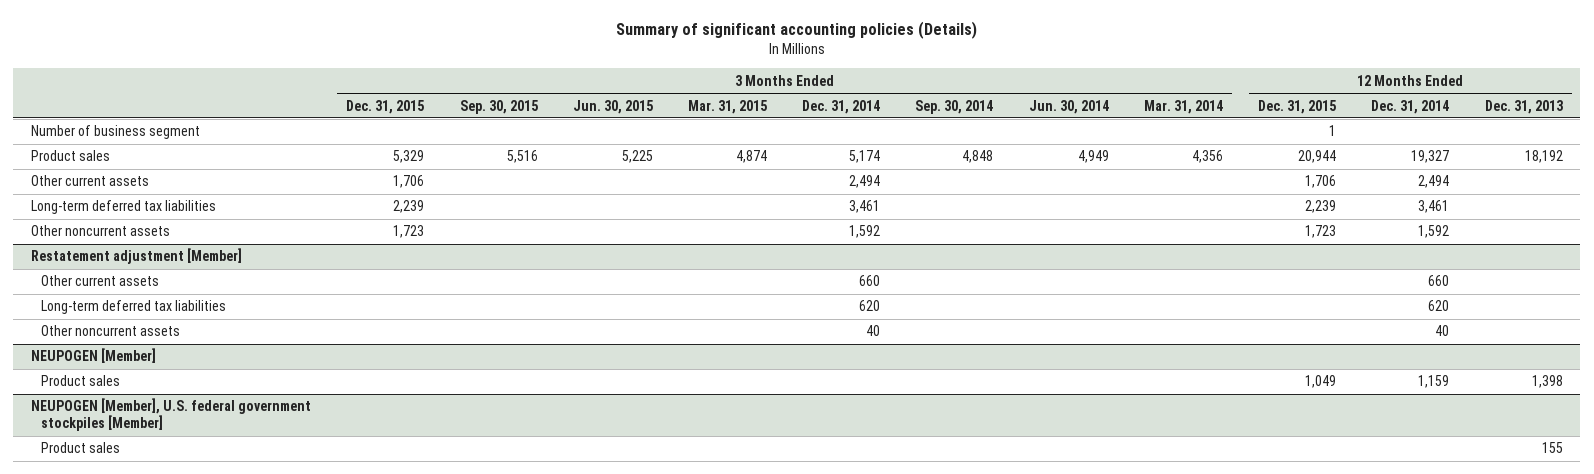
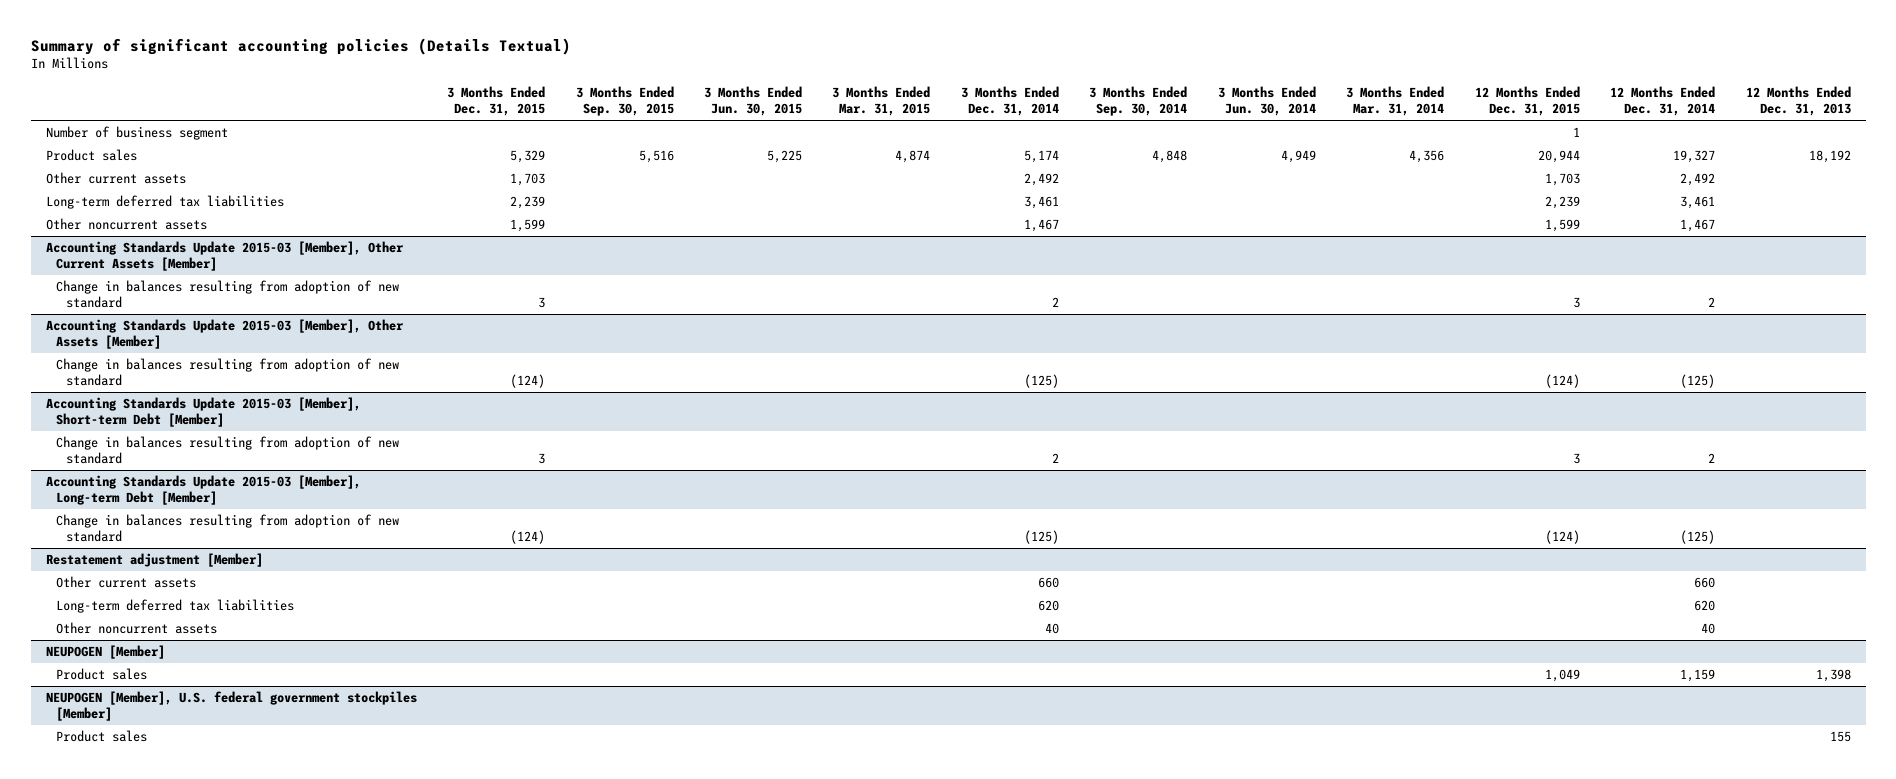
[615,21,977,40] Summary of significant accounting policies (Details) -> [30,37,571,55] Summary of significant accounting policies (Details Textual)
[393,175,425,189] 1,706 -> [510,173,546,187] 1,703
[849,175,881,189] 2,494 -> [1023,173,1059,187] 2,492
[1305,175,1337,189] 1,706 -> [1544,173,1580,187] 1,703
[1418,175,1450,189] 2,494 -> [1680,173,1716,187] 2,492
[393,225,425,239] 1,723 -> [510,219,546,233] 1,599
[849,225,881,239] 1,592 -> [1023,219,1059,233] 1,467
[1305,225,1337,239] 1,723 -> [1544,219,1580,233] 1,599
[1418,225,1450,239] 1,592 -> [1680,219,1716,233] 1,467
none -> [45,241,404,272] Accounting Standards Update 2015-03 [Member], Other Current Assets [Member]
none -> [55,280,399,309] Change in balances resulting from adoption of new standard
none -> [45,319,404,350] Accounting Standards Update 2015-03 [Member], Other Assets [Member]
none -> [55,358,399,387] Change in balances resulting from adoption of new standard
none -> [45,397,361,428] Accounting Standards Update 2015-03 [Member], Short-term Debt [Member]
none -> [55,436,399,465] Change in balances resulting from adoption of new standard
none -> [45,475,361,506] Accounting Standards Update 2015-03 [Member], Long-term Debt [Member]
none -> [55,514,399,543] Change in balances resulting from adoption of new standard

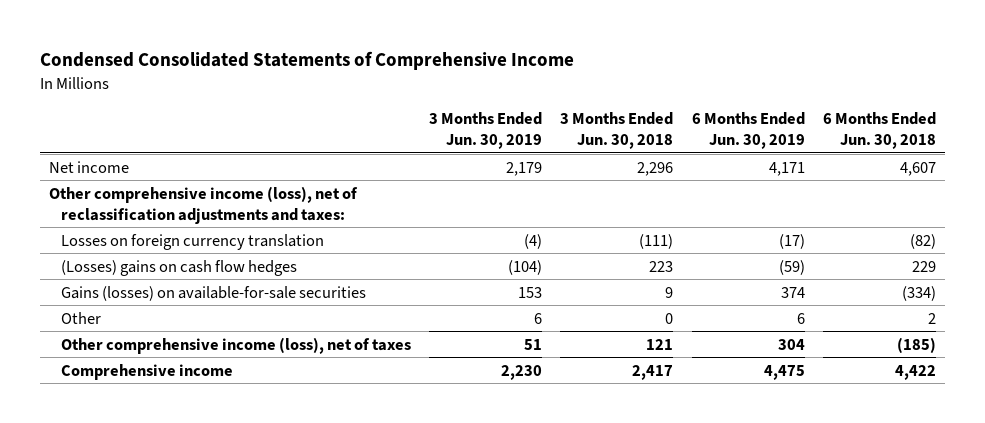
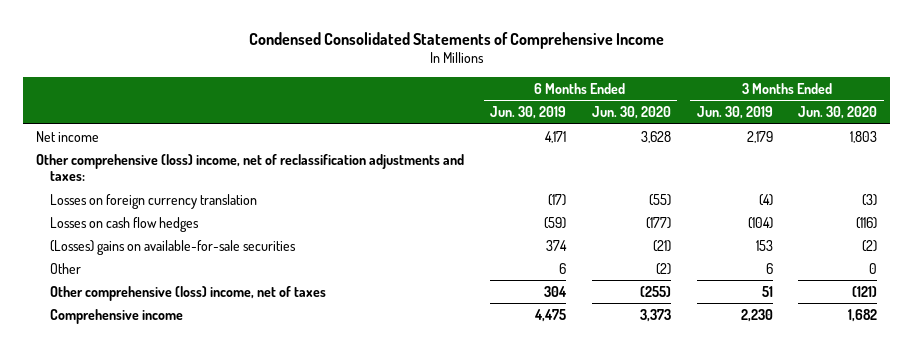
[560,111,674,149] 3 Months Ended Jun. 30, 2018 -> none
[822,111,936,149] 6 Months Ended Jun. 30, 2018 -> none
none -> [591,105,671,119] Jun. 30, 2020
none -> [798,105,878,119] Jun. 30, 2020
[49,185,359,224] Other comprehensive income (loss), net of reclassification adjustments and taxes: -> [36,153,465,182] Other comprehensive (loss) income, net of reclassification adjustments and taxes:
[61,259,298,276] (Losses) gains on cash flow hedges -> [50,216,200,232] Losses on cash flow hedges
[61,285,367,301] Gains (losses) on available-for-sale securities -> [50,239,297,255] (Losses) gains on available-for-sale securities
[61,336,412,354] Other comprehensive income (loss), net of taxes -> [50,285,327,301] Other comprehensive (loss) income, net of taxes

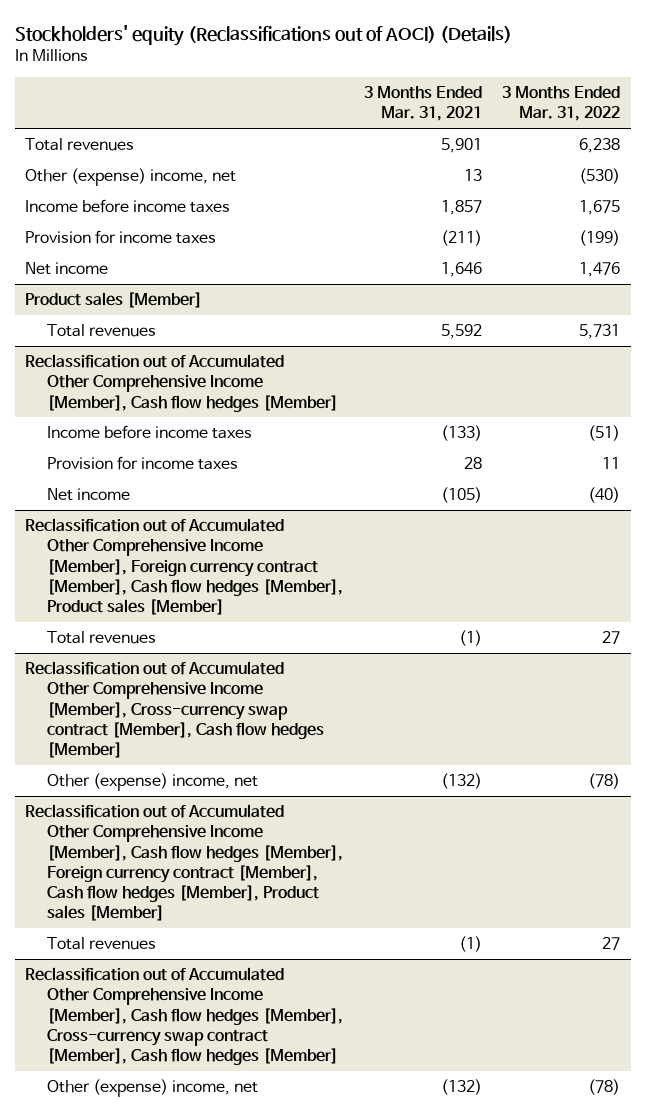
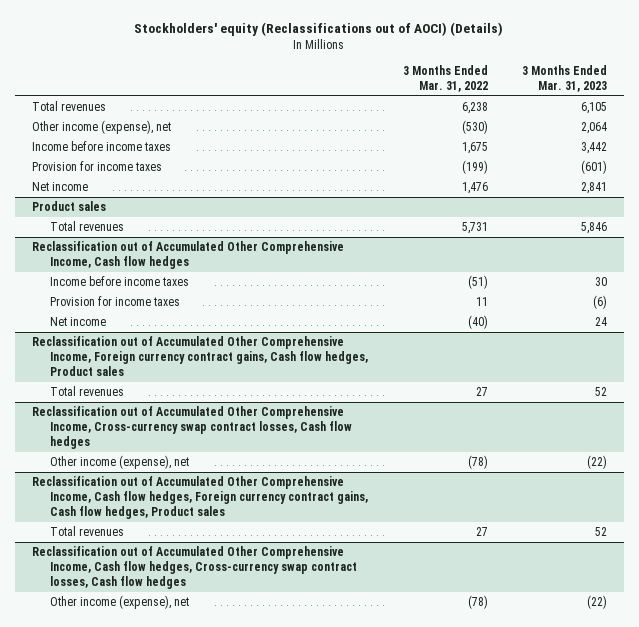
[363,85,482,122] 3 Months Ended Mar. 31, 2021 -> none
none -> [522,64,608,93] 3 Months Ended Mar. 31, 2023
[25,168,237,187] Other (expense) income, net -> [31,120,171,135] Other income (expense), net
[25,292,203,309] Product sales [Member] -> [31,201,106,212] Product sales
[25,354,339,412] Reclassification out of Accumulated Other Comprehensive Income [Member], Cash flow hedges [Member] -> [31,241,344,270] Reclassification out of Accumulated Other Comprehensive Income, Cash flow hedges
[25,518,344,616] Reclassification out of Accumulated Other Comprehensive Income [Member], Foreign currency contract [Member], Cash flow hedges [Member], Product sales [Member] -> [31,336,368,377] Reclassification out of Accumulated Other Comprehensive Income, Foreign currency contract gains, Cash flow hedges, Product sales
[25,661,325,759] Reclassification out of Accumulated Other Comprehensive Income [Member], Cross-currency swap contract [Member], Cash flow hedges [Member] -> [31,406,352,450] Reclassification out of Accumulated Other Comprehensive Income, Cross-currency swap contract losses, Cash flow hedges
[47,773,259,792] Other (expense) income, net -> [49,455,189,470] Other income (expense), net
[25,804,344,922] Reclassification out of Accumulated Other Comprehensive Income [Member], Cash flow hedges [Member], Foreign currency contract [Member], Cash flow hedges [Member], Product sales [Member] -> [31,476,368,520] Reclassification out of Accumulated Other Comprehensive Income, Cash flow hedges, Foreign currency contract gains, Cash flow hedges, Product sales
[25,967,344,1066] Reclassification out of Accumulated Other Comprehensive Income [Member], Cash flow hedges [Member], Cross-currency swap contract [Member], Cash flow hedges [Member] -> [31,546,357,590] Reclassification out of Accumulated Other Comprehensive Income, Cash flow hedges, Cross-currency swap contract losses, Cash flow hedges
[47,1079,259,1098] Other (expense) income, net -> [49,595,189,610] Other income (expense), net

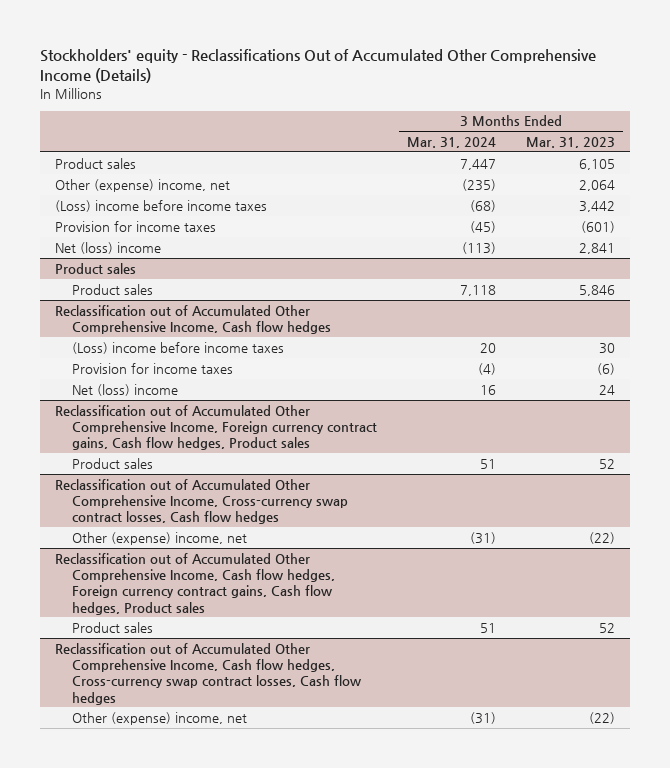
[134,21,504,36] Stockholders' equity (Reclassifications out of AOCI) (Details) -> [39,48,596,84] Stockholders' equity - Reclassifications Out of Accumulated Other Comprehensive Income (Details)
[402,64,488,93] 3 Months Ended Mar. 31, 2022 -> none
none -> [406,137,496,149] Mar. 31, 2024
[31,101,106,112] Total revenues -> [54,157,136,169] Product sales
[31,120,171,135] Other income (expense), net -> [54,178,230,192] Other (expense) income, net
[31,141,171,152] Income before income taxes -> [54,199,267,212] (Loss) income before income taxes
[31,182,88,192] Net income -> [54,241,161,254] Net (loss) income
[49,221,124,232] Total revenues -> [71,283,153,295] Product sales
[49,276,189,287] Income before income taxes -> [71,341,284,354] (Loss) income before income taxes
[49,317,106,327] Net income -> [71,383,178,396] Net (loss) income
[49,386,124,397] Total revenues -> [71,457,153,469] Product sales
[49,455,189,470] Other income (expense), net -> [71,531,247,545] Other (expense) income, net
[49,526,124,537] Total revenues -> [71,621,153,633] Product sales
[49,595,189,610] Other income (expense), net -> [71,711,247,725] Other (expense) income, net

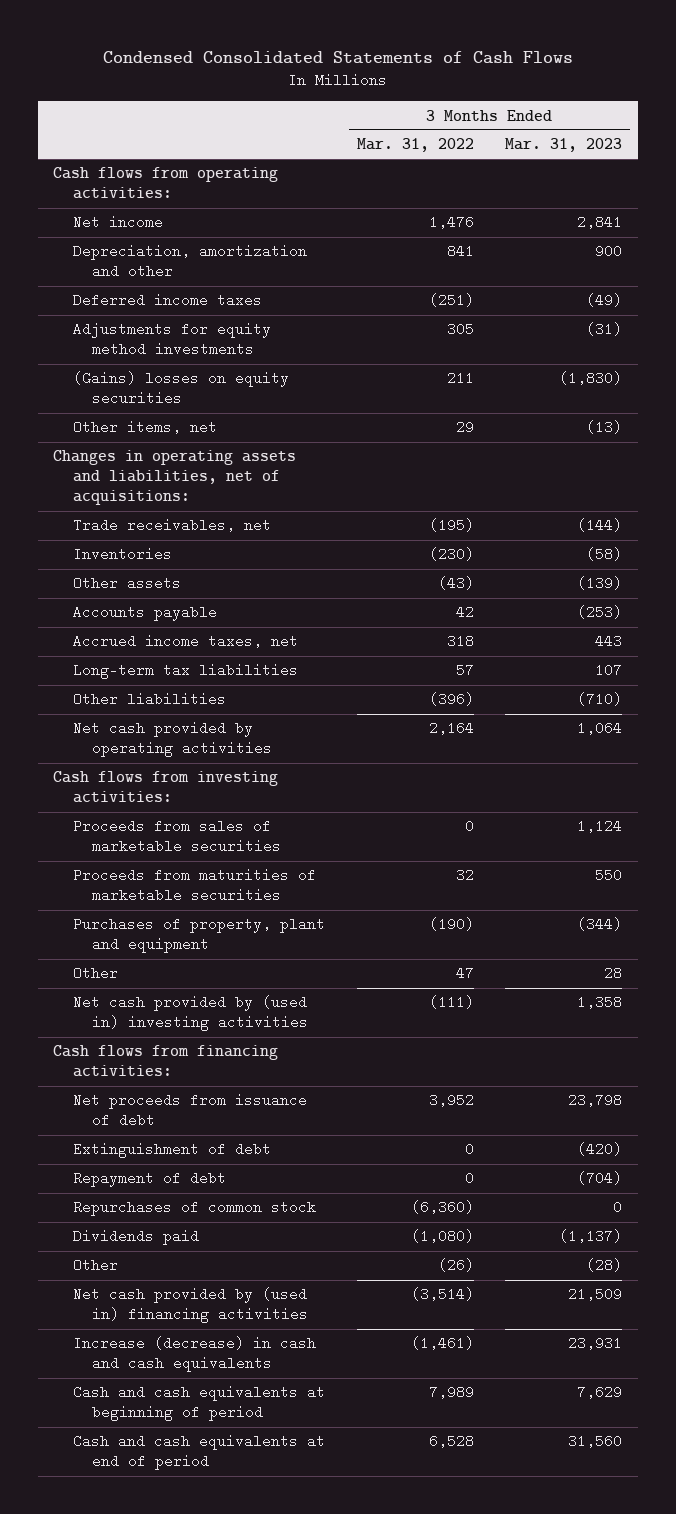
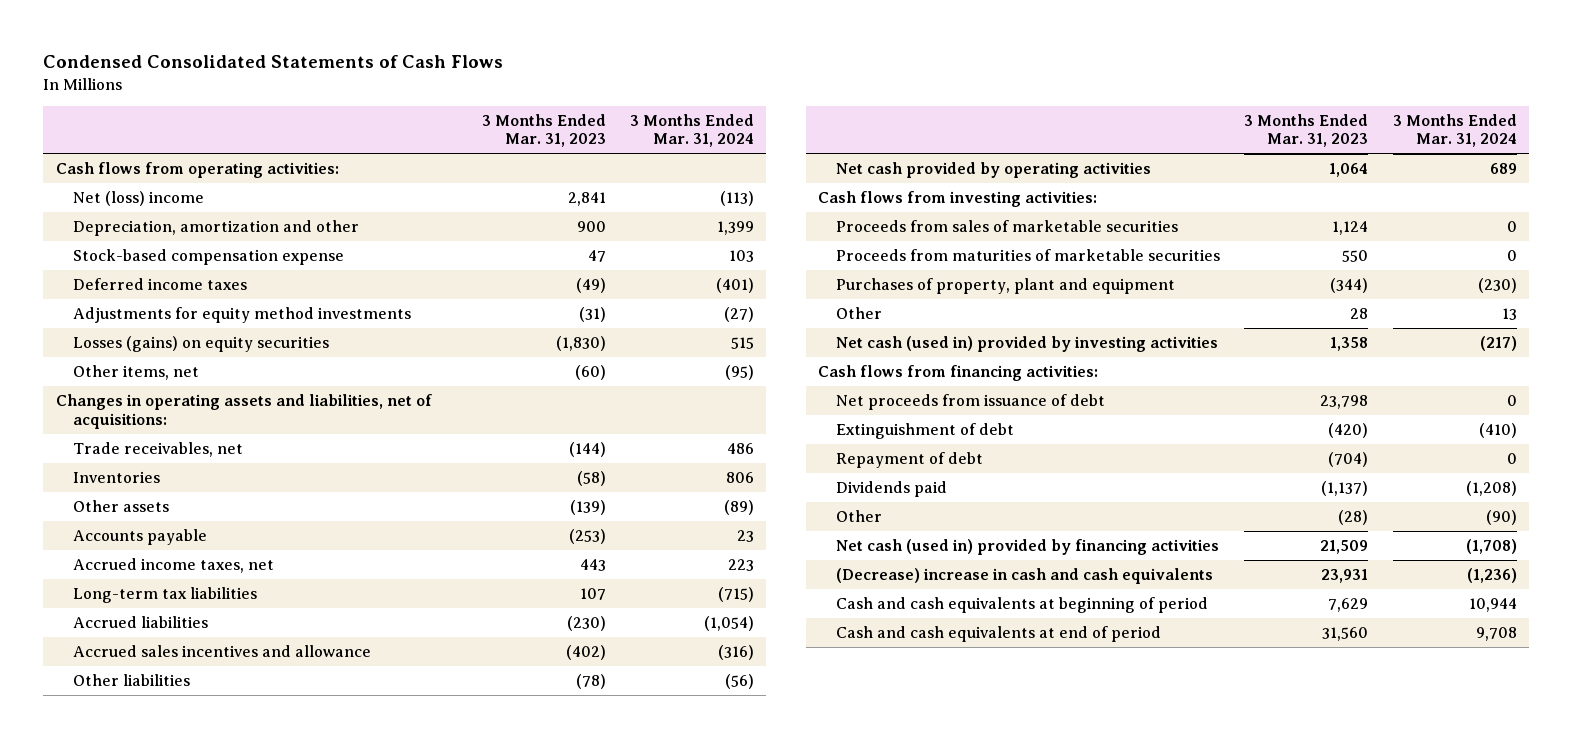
[356,138,474,153] Mar. 31, 2022 -> none
none -> [630,113,755,148] 3 Months Ended Mar. 31, 2024
[72,215,163,230] Net income -> [73,191,205,207] Net (loss) income
none -> [73,249,345,266] Stock-based compensation expense
[72,371,289,406] (Gains) losses on equity securities -> [73,336,330,353] Losses (gains) on equity securities
[586,420,623,435] (13) -> [574,365,606,381] (60)
none -> [73,616,209,629] Accrued liabilities
none -> [73,645,372,658] Accrued sales incentives and allowance
[577,692,623,707] (710) -> [575,674,606,690] (78)
[72,995,309,1032] Net cash provided by (used in) investing activities -> [835,336,1218,353] Net cash (used in) provided by investing activities
[72,1200,316,1217] Repurchases of common stock -> none
[72,1287,309,1324] Net cash provided by (used in) financing activities -> [835,539,1219,556] Net cash (used in) provided by financing activities
[72,1336,316,1373] Increase (decrease) in cash and cash equivalents -> [835,568,1213,585] (Decrease) increase in cash and cash equivalents

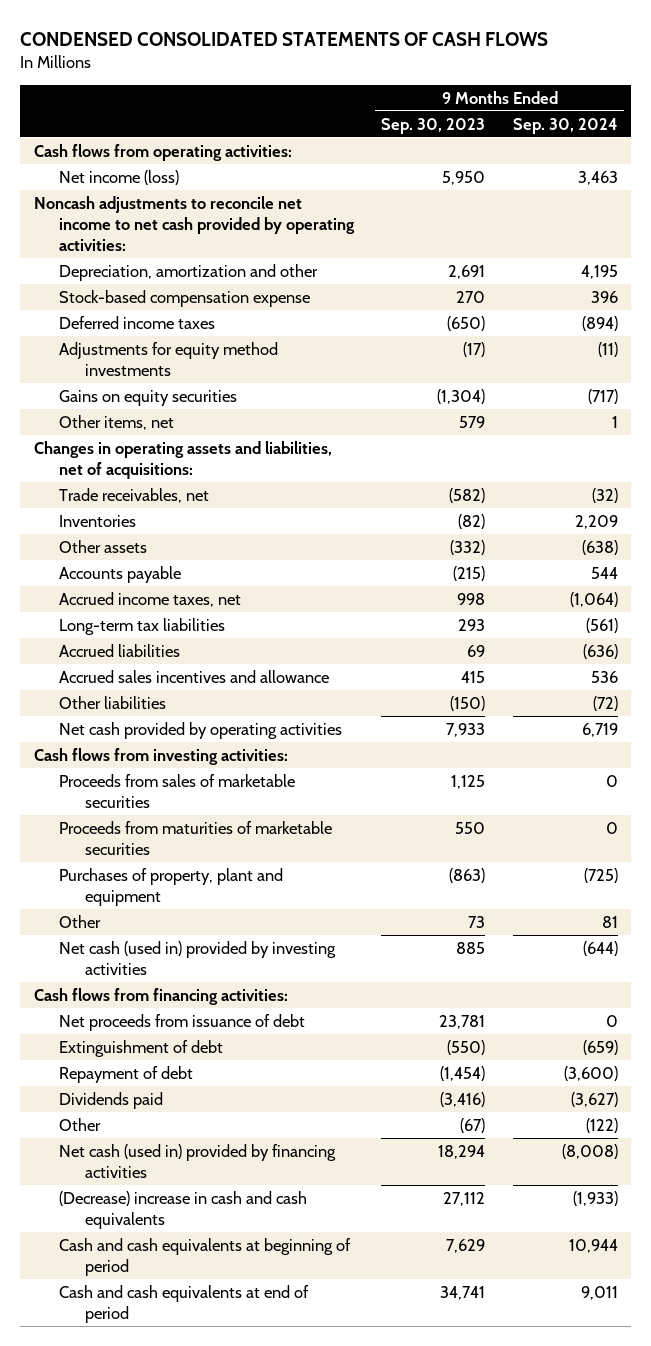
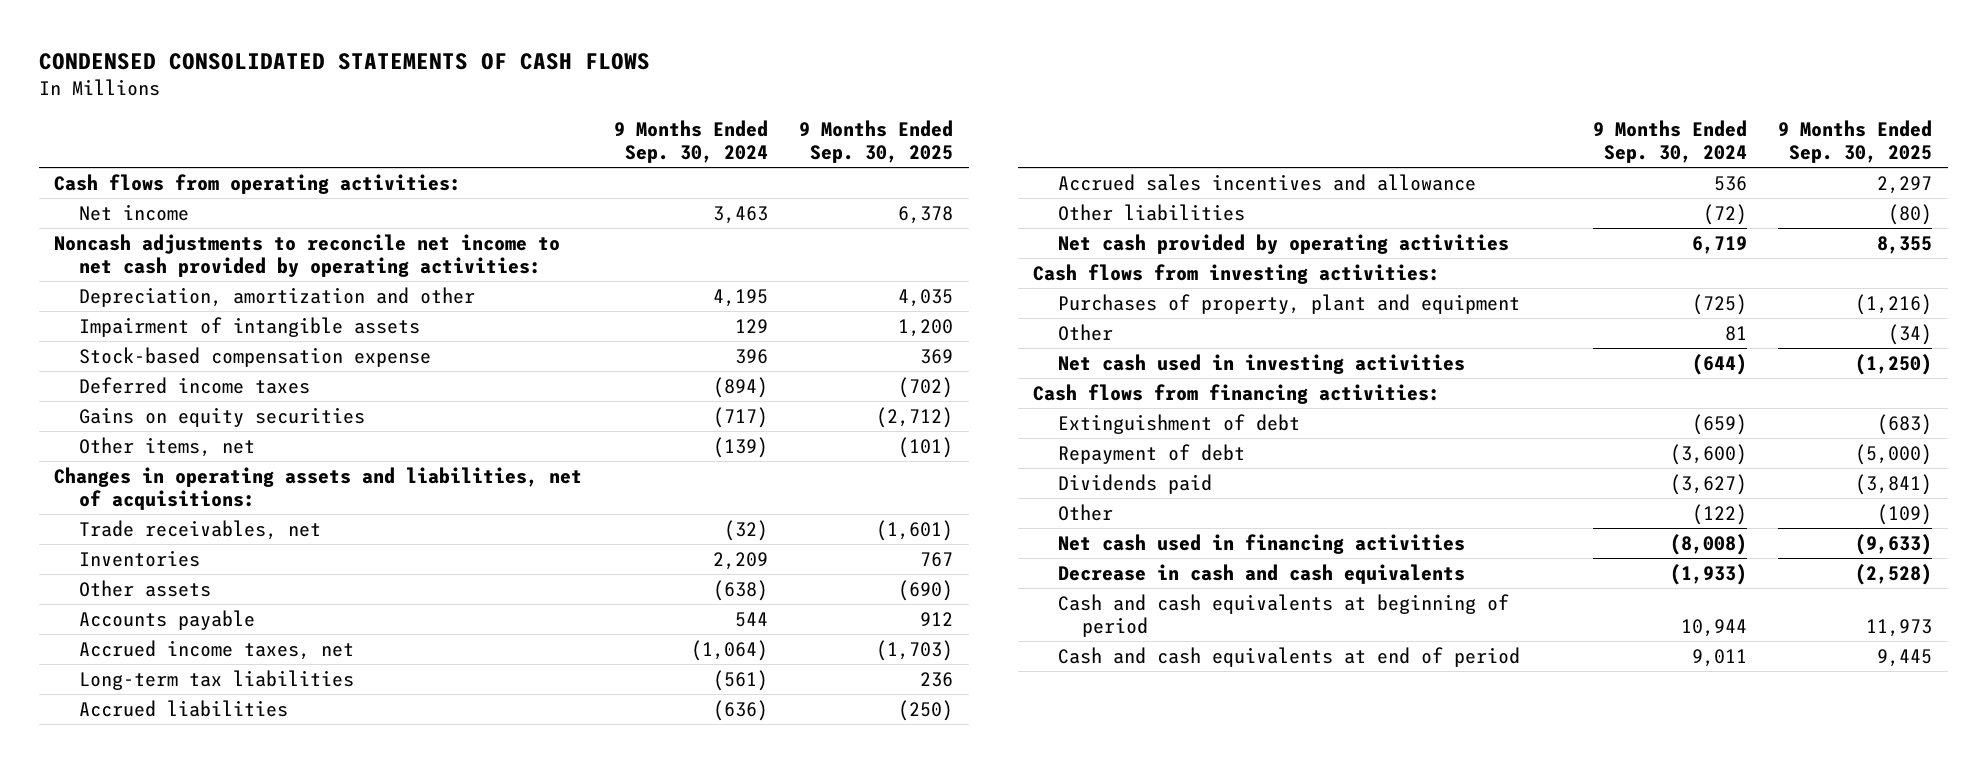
[381,117,486,134] Sep. 30, 2023 -> none
none -> [799,120,954,163] 9 Months Ended Sep. 30, 2025
[59,169,180,185] Net income (loss) -> [78,203,189,221] Net income
none -> [78,316,420,337] Impairment of intangible assets
[59,341,279,376] Adjustments for equity method investments -> none
[611,415,618,428] 1 -> [712,436,768,458] (139)
[59,773,296,808] Proceeds from sales of marketable securities -> none
[59,820,333,855] Proceeds from maturities of marketable securities -> none
[59,940,337,975] Net cash (used in) provided by investing activities -> [1057,353,1465,374] Net cash used in investing activities
[59,1013,306,1031] Net proceeds from issuance of debt -> none
[59,1143,337,1178] Net cash (used in) provided by financing activities -> [1057,533,1465,554] Net cash used in financing activities
[59,1190,308,1229] (Decrease) increase in cash and cash equivalents -> [1057,563,1465,584] Decrease in cash and cash equivalents

